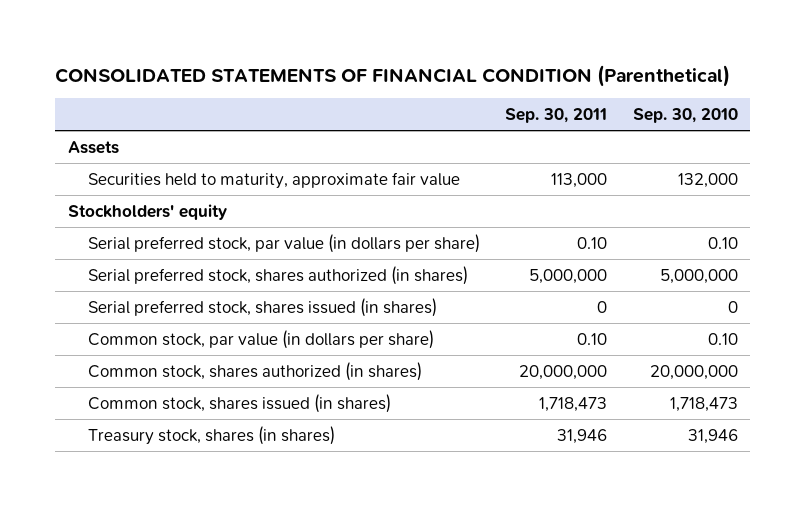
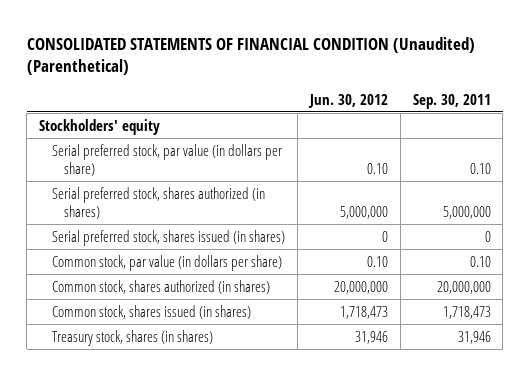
[55,64,731,87] CONSOLIDATED STATEMENTS OF FINANCIAL CONDITION (Parenthetical) -> [26,36,475,76] CONSOLIDATED STATEMENTS OF FINANCIAL CONDITION (Unaudited) (Parenthetical)
[632,107,738,123] Sep. 30, 2010 -> none
none -> [307,93,388,108] Jun. 30, 2012
[68,140,120,154] Assets -> none
[87,171,460,189] Securities held to maturity, approximate fair value -> none

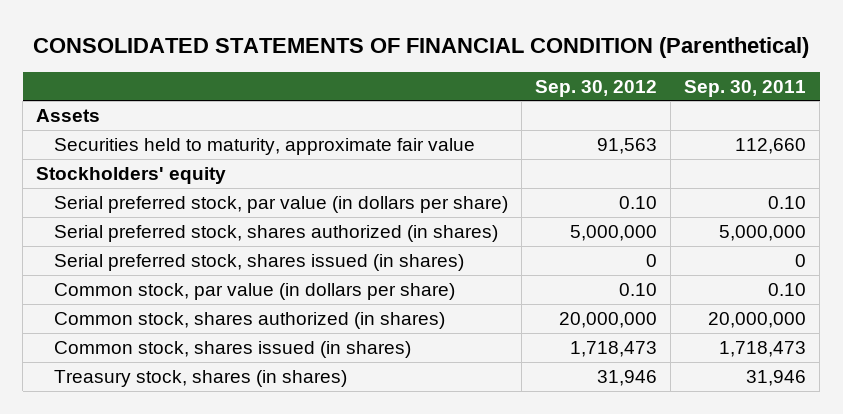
[26,36,475,76] CONSOLIDATED STATEMENTS OF FINANCIAL CONDITION (Unaudited) (Parenthetical) -> [33,36,810,58] CONSOLIDATED STATEMENTS OF FINANCIAL CONDITION (Parenthetical)
[307,93,388,108] Jun. 30, 2012 -> none
none -> [535,79,658,97] Sep. 30, 2012
none -> [36,108,101,122] Assets
none -> [54,137,476,155] Securities held to maturity, approximate fair value

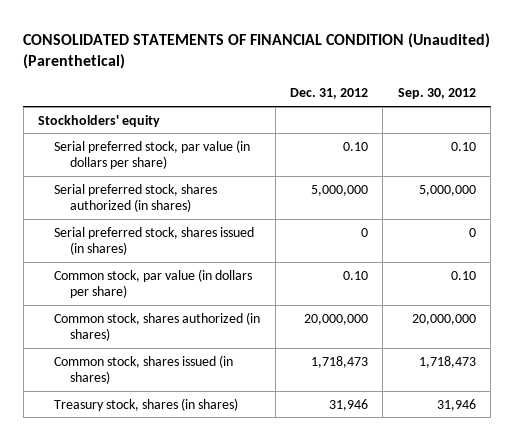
[33,36,810,58] CONSOLIDATED STATEMENTS OF FINANCIAL CONDITION (Parenthetical) -> [23,32,491,70] CONSOLIDATED STATEMENTS OF FINANCIAL CONDITION (Unaudited) (Parenthetical)
[684,79,807,97] Sep. 30, 2011 -> none
none -> [289,88,368,100] Dec. 31, 2012
[36,108,101,122] Assets -> none
[54,137,476,155] Securities held to maturity, approximate fair value -> none

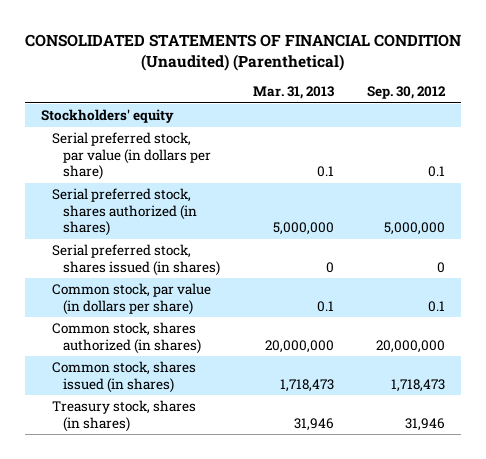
[289,88,368,100] Dec. 31, 2012 -> none
none -> [252,86,334,100] Mar. 31, 2013
[450,141,476,151] 0.10 -> [427,166,445,178] 0.1
[450,270,476,280] 0.10 -> [427,300,445,312] 0.1

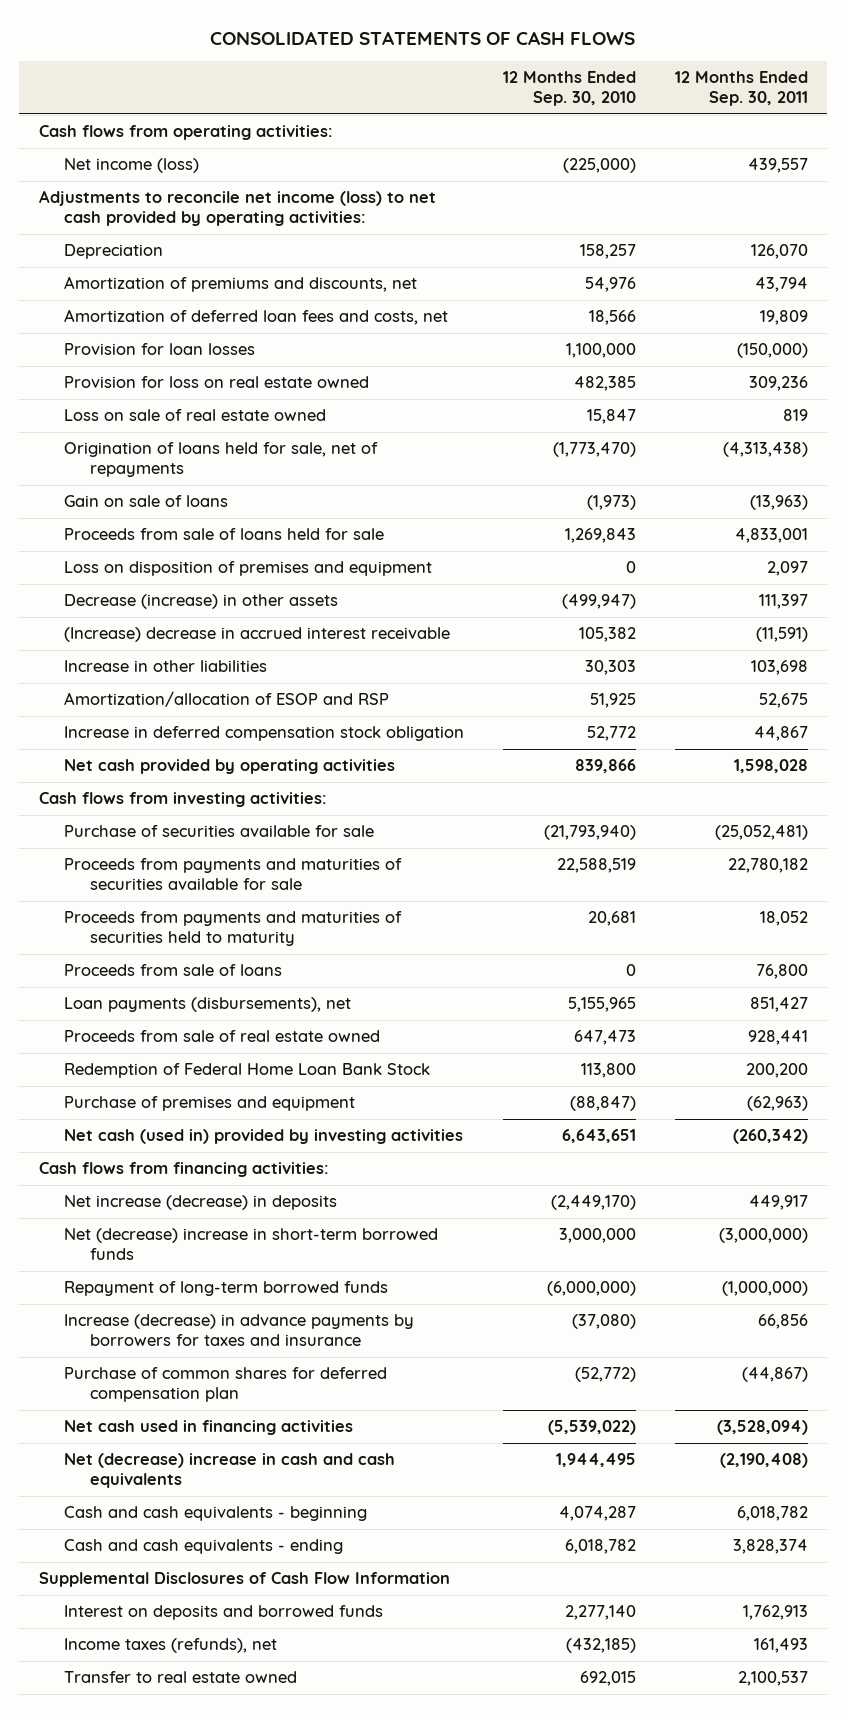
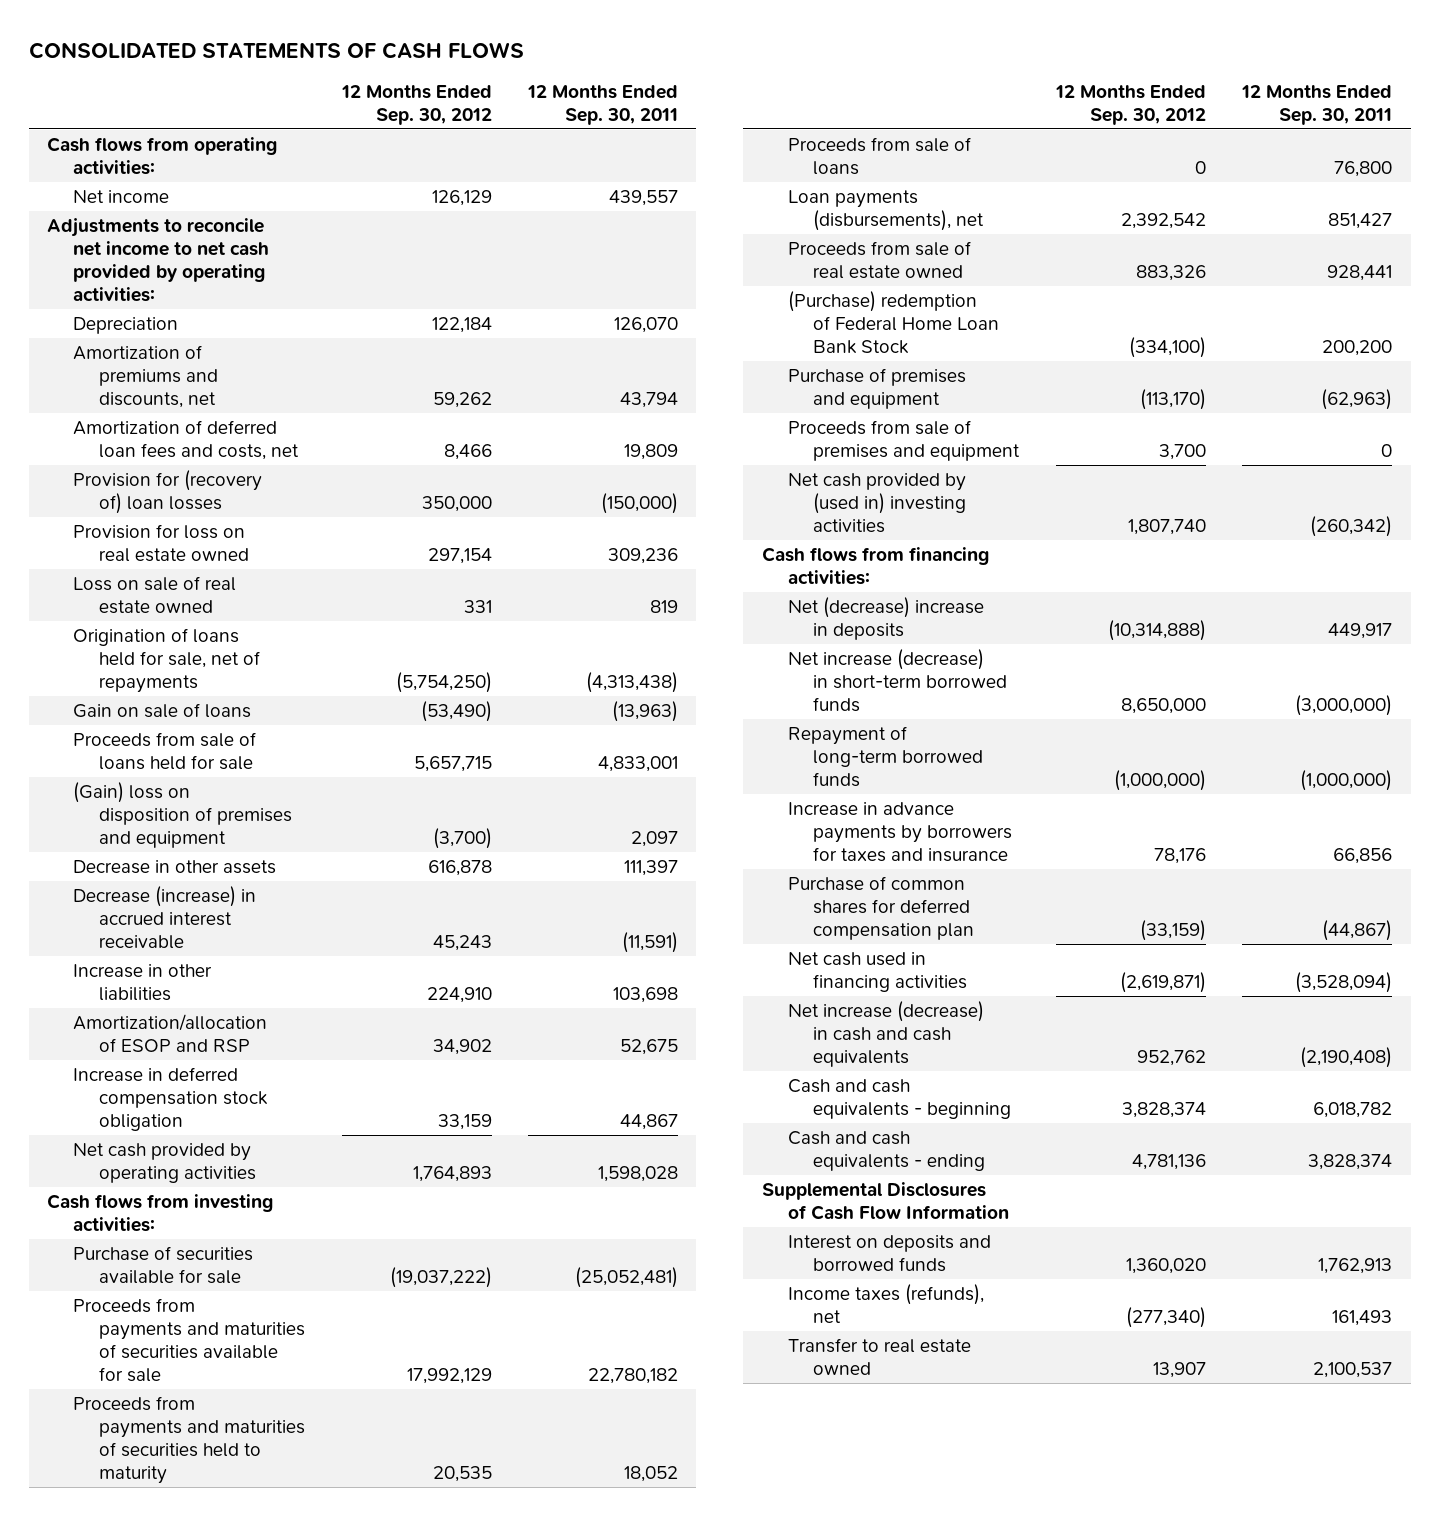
[503,71,637,107] 12 Months Ended Sep. 30, 2010 -> none
none -> [340,84,492,125] 12 Months Ended Sep. 30, 2012
[64,158,200,174] Net income (loss) -> [73,189,170,203] Net income
[38,190,436,227] Adjustments to reconcile net income (loss) to net cash provided by operating activities: -> [47,217,270,302] Adjustments to reconcile net income to net cash provided by operating activities:
[64,343,256,356] Provision for loan losses -> [73,469,263,514] Provision for (recovery of) loan losses
[64,561,433,577] Loss on disposition of premises and equipment -> [73,781,293,848] (Gain) loss on disposition of premises and equipment
[64,594,339,610] Decrease (increase) in other assets -> [73,859,277,874] Decrease in other assets
[64,627,451,643] (Increase) decrease in accrued interest receivable -> [73,885,257,949] Decrease (increase) in accrued interest receivable
[64,1063,431,1079] Redemption of Federal Home Loan Bank Stock -> [787,290,1000,354] (Purchase) redemption of Federal Home Loan Bank Stock
none -> [787,419,1021,461] Proceeds from sale of premises and equipment
[64,1129,464,1145] Net cash (used in) provided by investing activities -> [787,472,967,533] Net cash provided by (used in) investing activities
[64,1195,338,1211] Net increase (decrease) in deposits -> [787,596,984,640] Net (decrease) increase in deposits
[64,1228,439,1261] Net (decrease) increase in short-term borrowed funds -> [787,648,1008,712] Net increase (decrease) in short-term borrowed funds
[64,1314,415,1347] Increase (decrease) in advance payments by borrowers for taxes and insurance -> [787,801,1013,862] Increase in advance payments by borrowers for taxes and insurance
[64,1453,396,1489] Net (decrease) increase in cash and cash equivalents -> [787,1000,984,1067] Net increase (decrease) in cash and cash equivalents

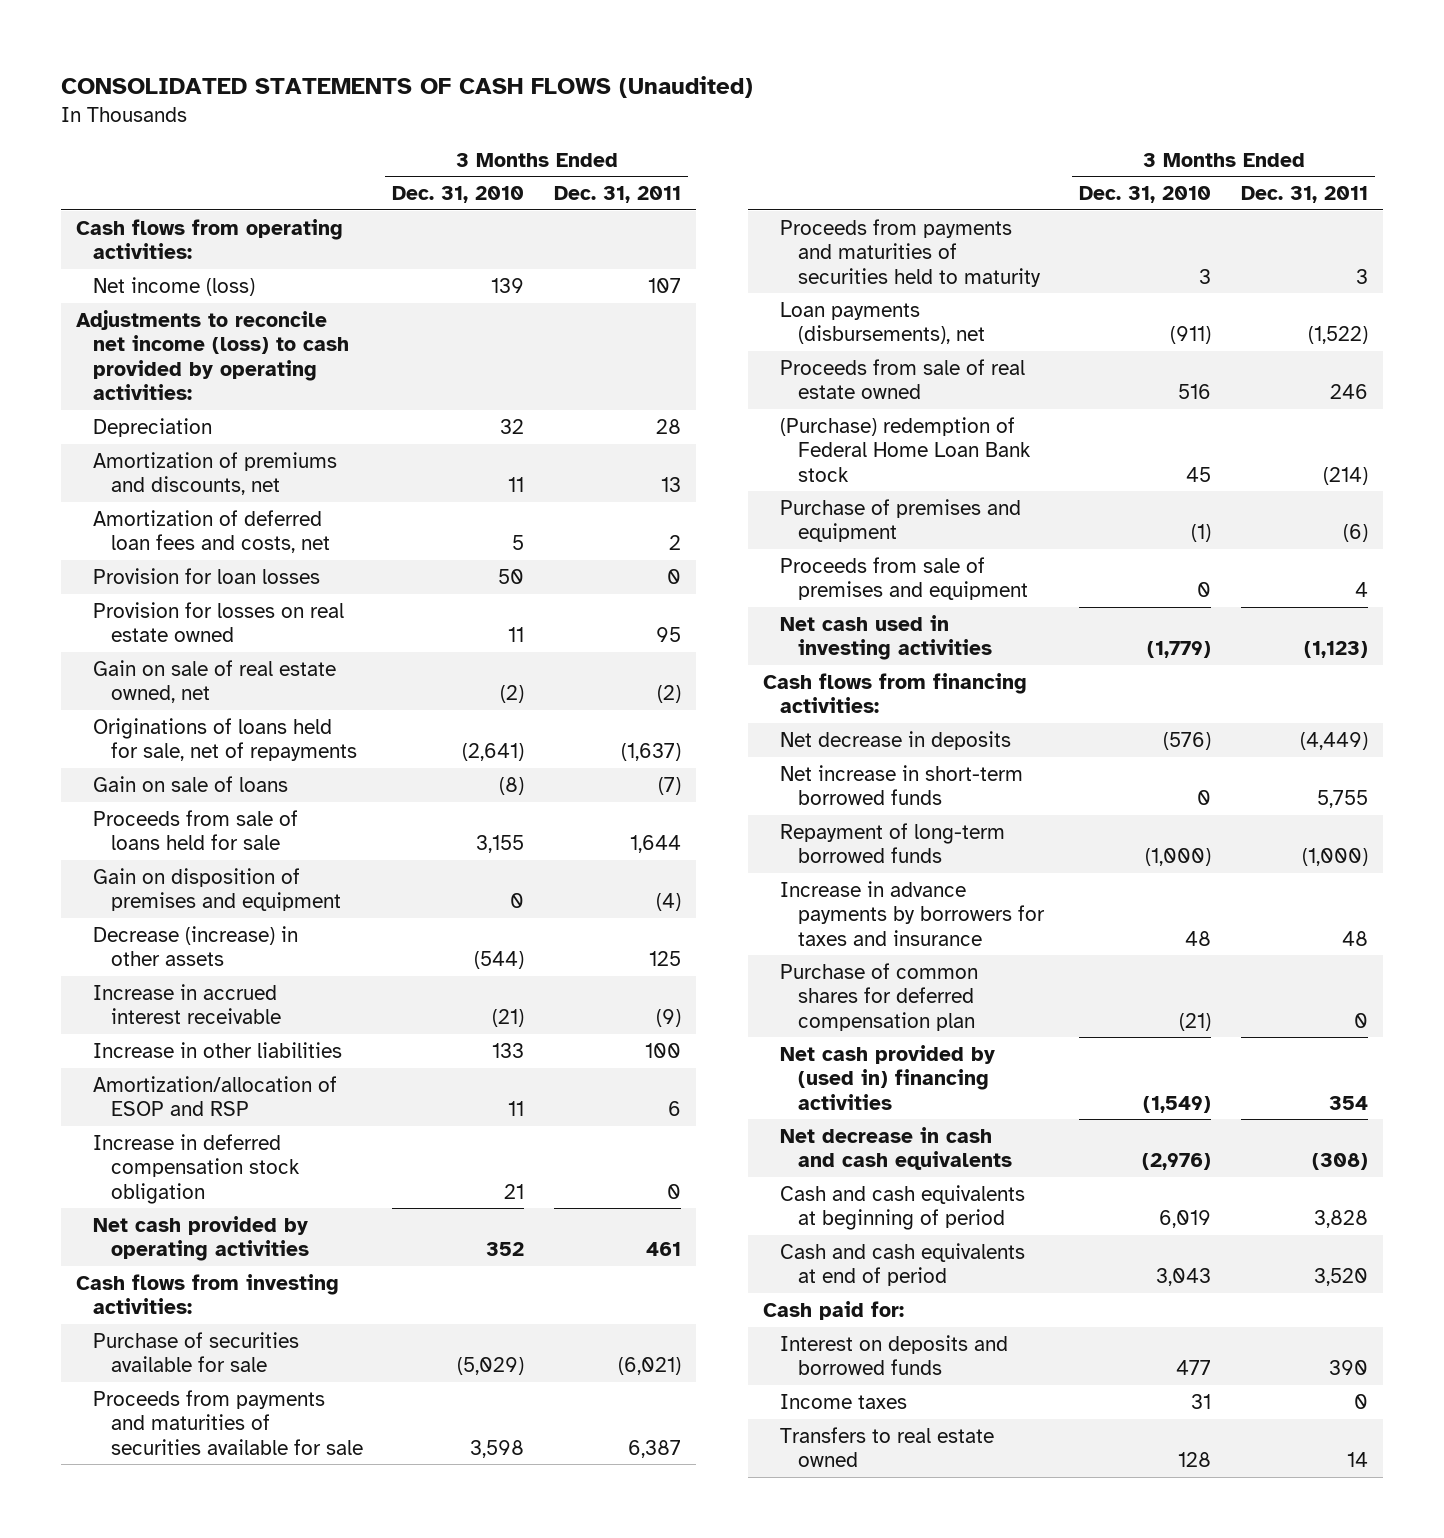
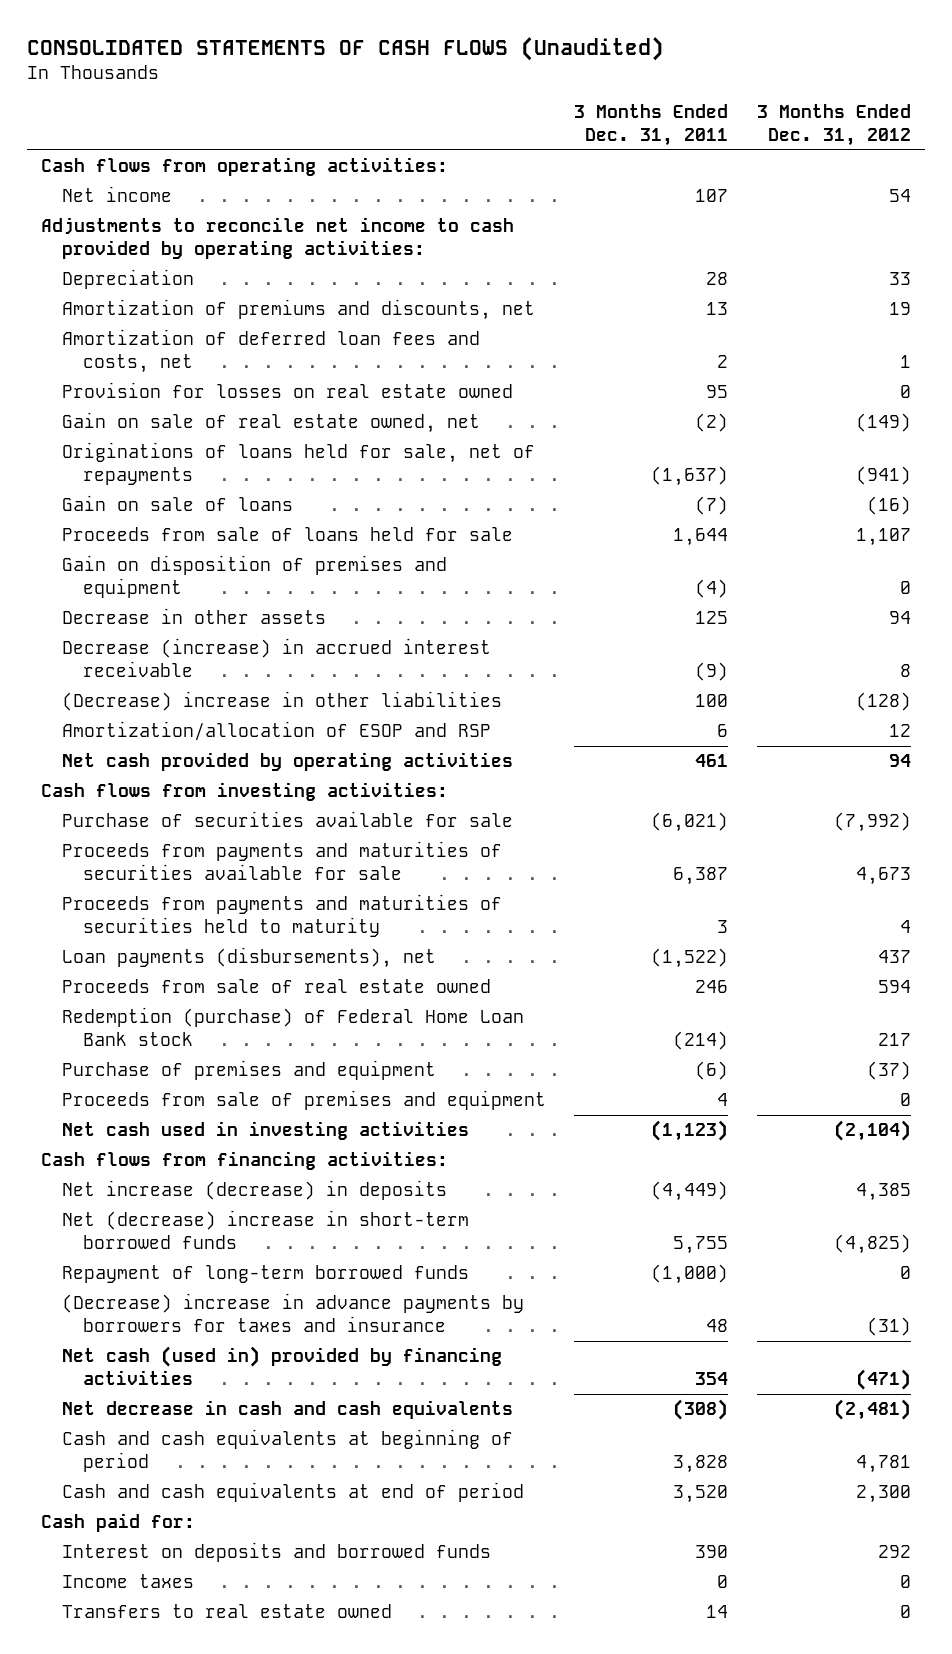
[392,186,525,204] Dec. 31, 2010 -> none
none -> [757,104,912,146] 3 Months Ended Dec. 31, 2012
[93,276,256,296] Net income (loss) -> [61,186,172,203] Net income
[75,309,350,400] Adjustments to reconcile net income (loss) to cash provided by operating activities: -> [41,217,515,259] Adjustments to reconcile net income to cash provided by operating activities:
[93,567,321,584] Provision for loan losses -> none
[93,925,299,967] Decrease (increase) in other assets -> [61,608,326,625] Decrease in other assets
[93,983,281,1025] Increase in accrued interest receivable -> [61,638,491,677] Decrease (increase) in accrued interest receivable
[93,1041,343,1058] Increase in other liabilities -> [61,691,502,712] (Decrease) increase in other liabilities
[93,1133,300,1204] Increase in deferred compensation stock obligation -> none
[780,416,1031,482] (Purchase) redemption of Federal Home Loan Bank stock -> [61,1007,524,1046] Redemption (purchase) of Federal Home Loan Bank stock
[780,730,1012,750] Net decrease in deposits -> [61,1180,447,1201] Net increase (decrease) in deposits
[780,764,1024,806] Net increase in short-term borrowed funds -> [61,1210,469,1249] Net (decrease) increase in short-term borrowed funds
[780,962,979,1031] Purchase of common shares for deferred compensation plan -> none
[780,880,1045,946] Increase in advance payments by borrowers for taxes and insurance -> [61,1293,524,1332] (Decrease) increase in advance payments by borrowers for taxes and insurance
[780,1044,996,1110] Net cash provided by (used in) financing activities -> [61,1346,502,1385] Net cash (used in) provided by financing activities

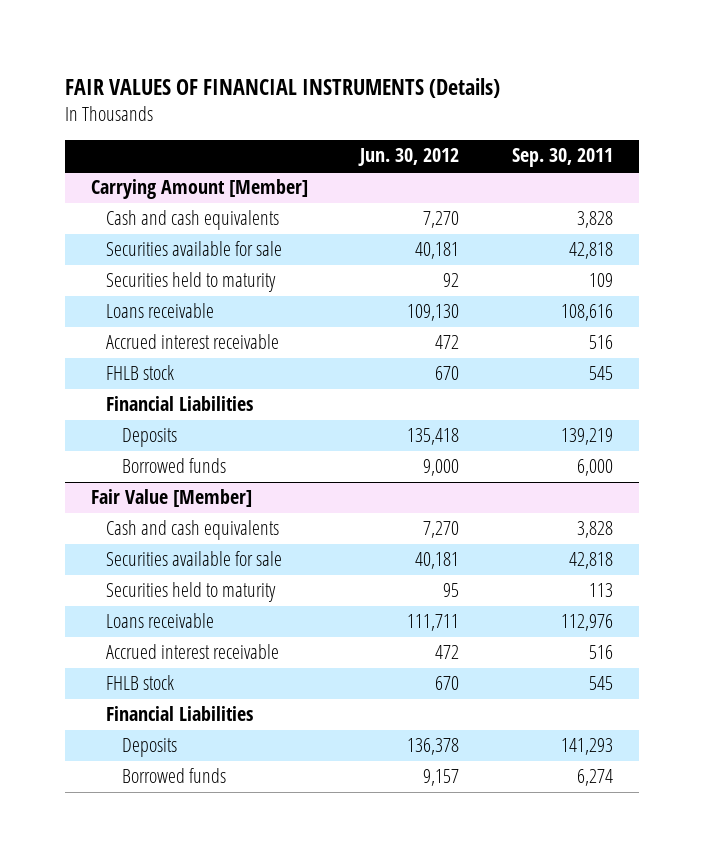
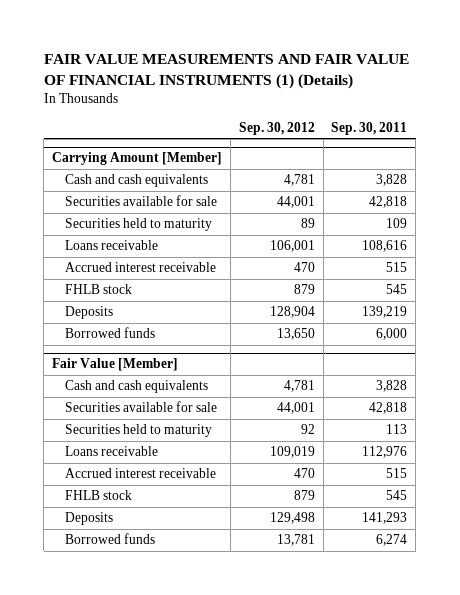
[64,77,500,98] FAIR VALUES OF FINANCIAL INSTRUMENTS (Details) -> [43,54,409,90] FAIR VALUE MEASUREMENTS AND FAIR VALUE OF FINANCIAL INSTRUMENTS (1) (Details)
[358,148,460,167] Jun. 30, 2012 -> none
none -> [238,121,315,135] Sep. 30, 2012
[588,335,613,350] 516 -> [386,262,408,273] 515
[106,396,254,412] Financial Liabilities -> none
[588,645,613,660] 516 -> [386,468,408,479] 515
[106,706,254,722] Financial Liabilities -> none

